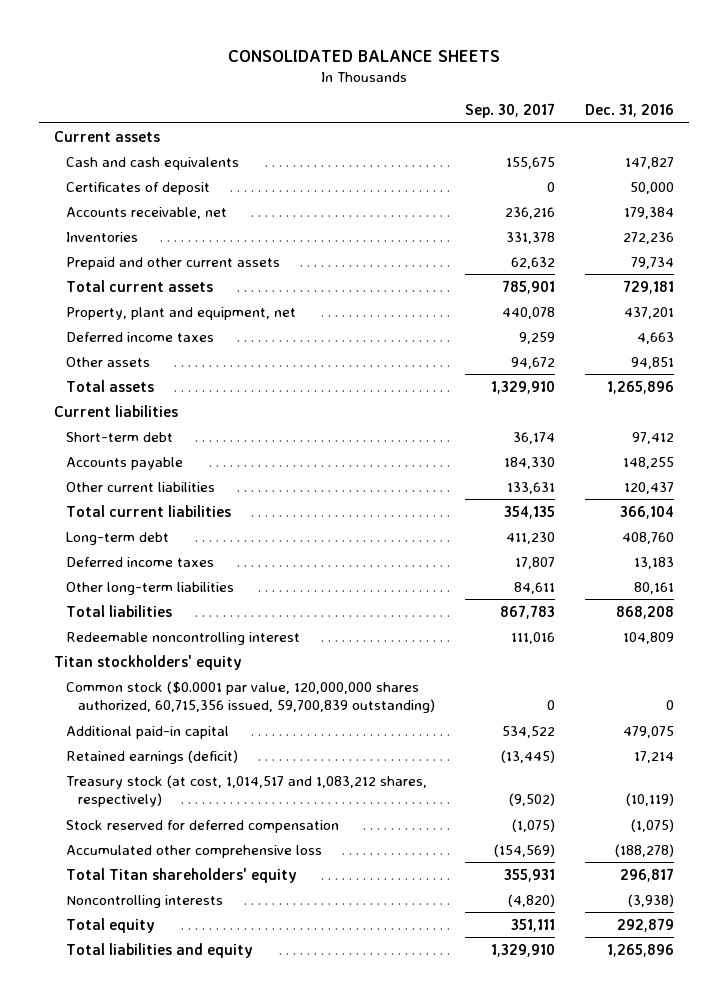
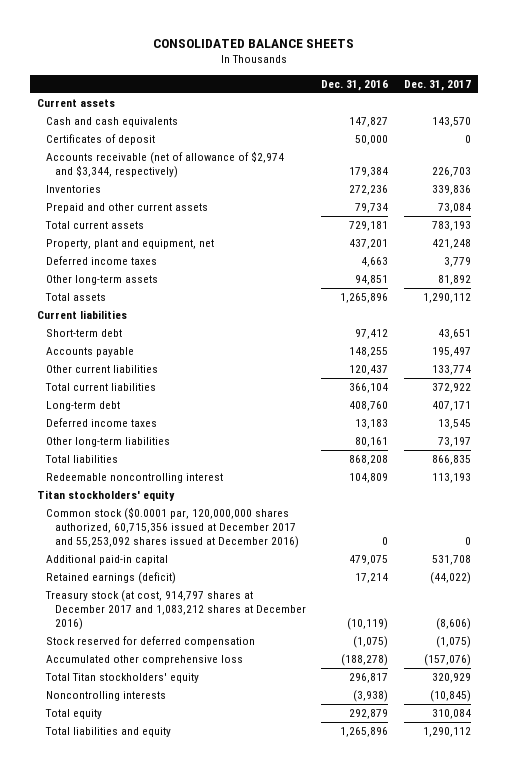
[465,103,556,119] Sep. 30, 2017 -> none
none -> [403,80,471,92] Dec. 31, 2017
[65,206,227,219] Accounts receivable, net -> [46,151,285,178] Accounts receivable (net of allowance of $2,974 and $3,344, respectively)
[65,356,150,367] Other assets -> [46,275,159,286] Other long-term assets
[65,680,435,714] Common stock ($0.0001 par value, 120,000,000 shares authorized, 60,715,356 issued, 59,700,839 outstanding) -> [46,507,300,548] Common stock ($0.0001 par, 120,000,000 shares authorized, 60,715,356 issued at December 2017 and 55,253,092 shares issued at December 2016)
[65,774,427,808] Treasury stock (at cost, 1,014,517 and 1,083,212 shares, respectively) -> [45,590,307,630] Treasury stock (at cost, 914,797 shares at December 2017 and 1,083,212 shares at December 2016)
[65,867,297,883] Total Titan shareholders' equity -> [45,673,200,684] Total Titan stockholders' equity

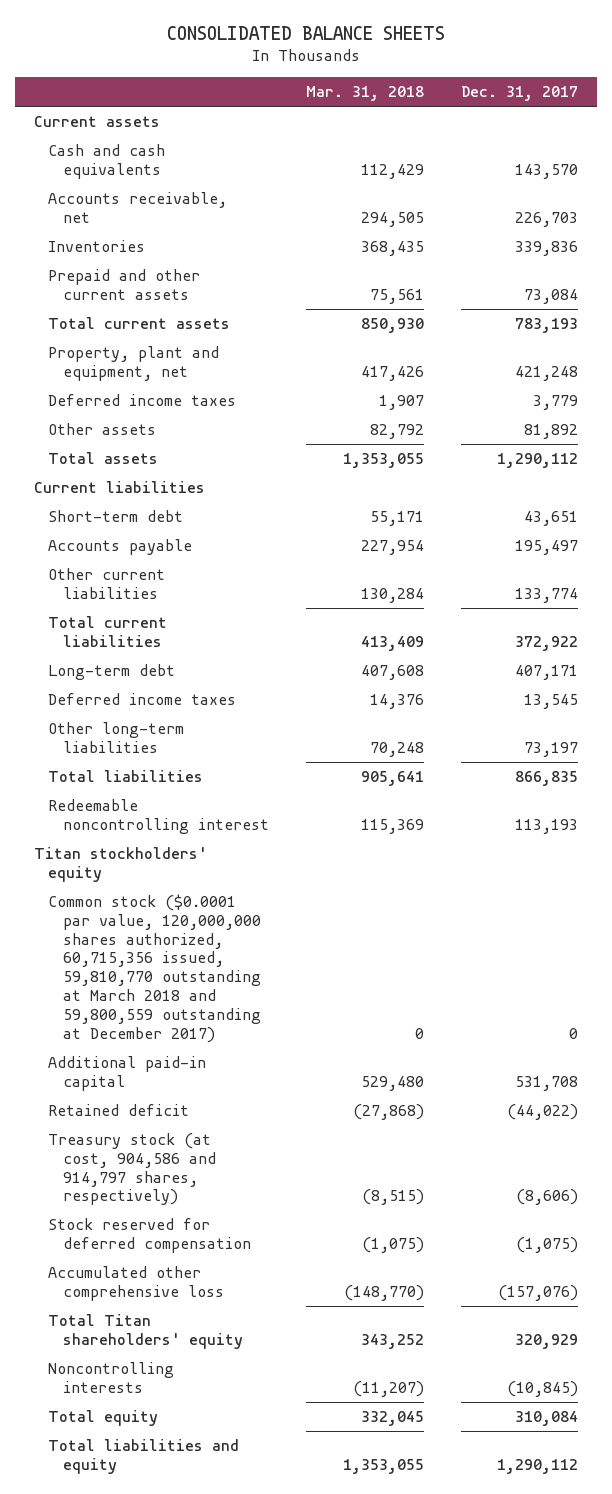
[321,80,389,92] Dec. 31, 2016 -> none
none -> [306,86,425,102] Mar. 31, 2018
[46,134,156,146] Certificates of deposit -> none
[46,151,285,178] Accounts receivable (net of allowance of $2,974 and $3,344, respectively) -> [48,191,228,223] Accounts receivable, net
[46,275,159,286] Other long-term assets -> [48,422,157,435] Other assets
[46,507,300,548] Common stock ($0.0001 par, 120,000,000 shares authorized, 60,715,356 issued at December 2017 and 55,253,092 shares issued at December 2016) -> [48,893,261,1043] Common stock ($0.0001 par value, 120,000,000 shares authorized, 60,715,356 issued, 59,810,770 outstanding at March 2018 and 59,800,559 outstanding at December 2017)
[46,572,177,585] Retained earnings (deficit) -> [48,1103,190,1116] Retained deficit
[45,590,307,630] Treasury stock (at cost, 914,797 shares at December 2017 and 1,083,212 shares at December 2016) -> [48,1132,216,1206] Treasury stock (at cost, 904,586 and 914,797 shares, respectively)
[45,673,200,684] Total Titan stockholders' equity -> [48,1313,243,1349] Total Titan shareholders' equity

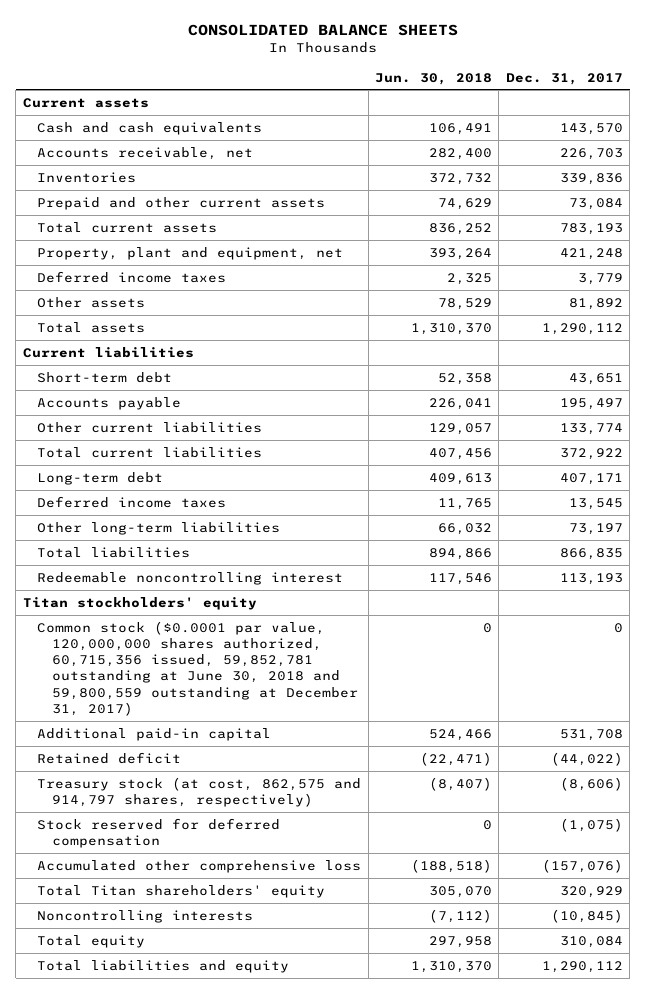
[306,86,425,102] Mar. 31, 2018 -> none
none -> [375,72,493,85] Jun. 30, 2018
[48,893,261,1043] Common stock ($0.0001 par value, 120,000,000 shares authorized, 60,715,356 issued, 59,810,770 outstanding at March 2018 and 59,800,559 outstanding at December 2017) -> [37,620,358,716] Common stock ($0.0001 par value, 120,000,000 shares authorized, 60,715,356 issued, 59,852,781 outstanding at June 30, 2018 and 59,800,559 outstanding at December 31, 2017)
[48,1132,216,1206] Treasury stock (at cost, 904,586 and 914,797 shares, respectively) -> [37,776,362,807] Treasury stock (at cost, 862,575 and 914,797 shares, respectively)

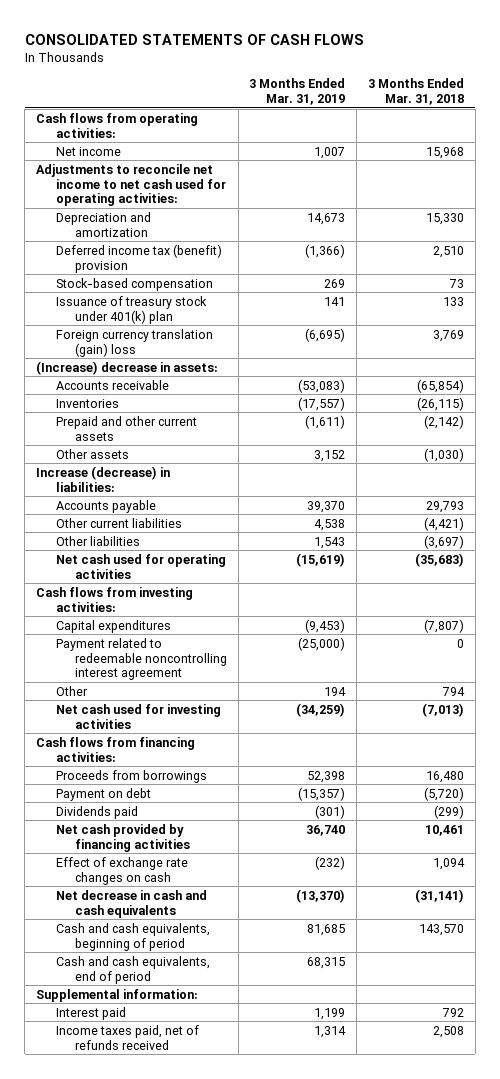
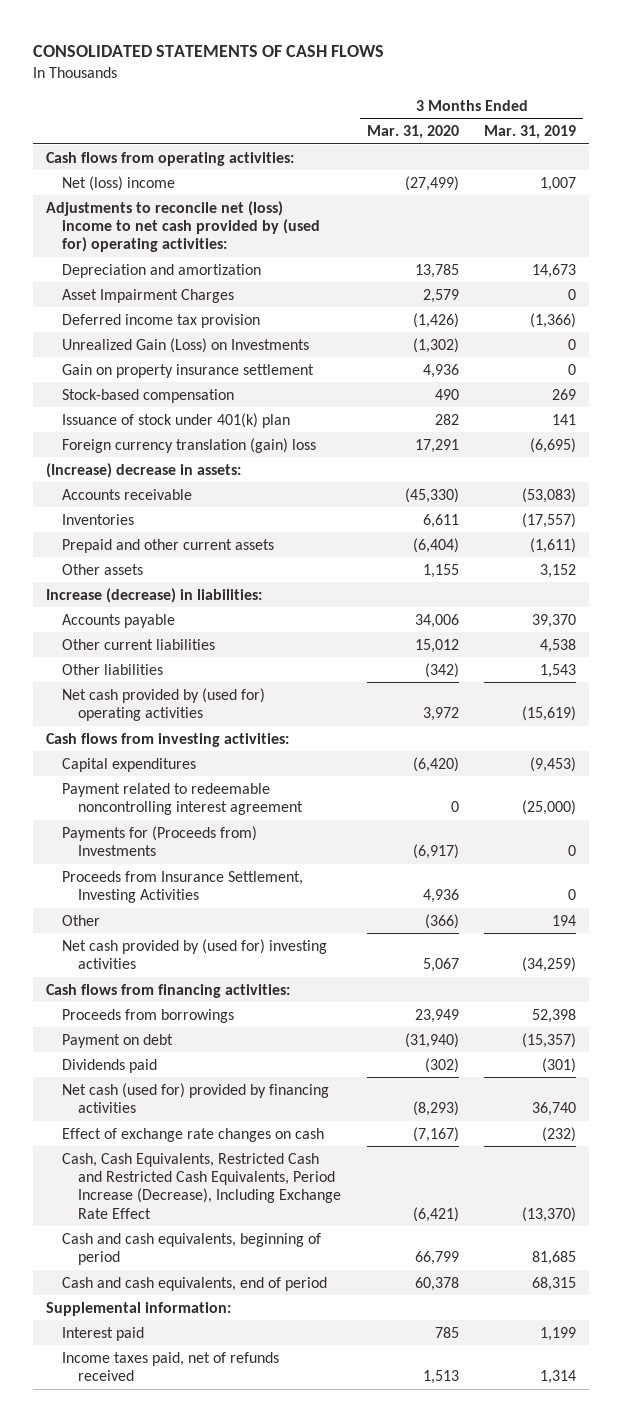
[367,78,464,105] 3 Months Ended Mar. 31, 2018 -> none
none -> [366,125,459,140] Mar. 31, 2020
[55,146,121,156] Net income -> [62,175,176,191] Net (loss) income
[36,163,226,207] Adjustments to reconcile net income to net cash used for operating activities: -> [46,200,321,253] Adjustments to reconcile net (loss) income to net cash provided by (used for) operating activities:
none -> [62,288,235,303] Asset Impairment Charges
[55,243,222,273] Deferred income tax (benefit) provision -> [62,313,261,328] Deferred income tax provision
none -> [62,337,310,353] Unrealized Gain (Loss) on Investments
none -> [62,363,315,378] Gain on property insurance settlement
[55,295,207,324] Issuance of treasury stock under 401(k) plan -> [62,412,291,428] Issuance of stock under 401(k) plan
[55,553,226,579] Net cash used for operating activities -> [62,687,266,721] Net cash provided by (used for) operating activities
none -> [62,825,258,856] Payments for (Proceeds from) Investments
none -> [62,870,304,903] Proceeds from Insurance Settlement, Investing Activities
[55,703,221,729] Net cash used for investing activities -> [62,938,328,969] Net cash provided by (used for) investing activities
[55,823,190,852] Net cash provided by financing activities -> [62,1082,330,1113] Net cash (used for) provided by financing activities
[55,889,207,918] Net decrease in cash and cash equivalents -> [62,1152,342,1219] Cash, Cash Equivalents, Restricted Cash and Restricted Cash Equivalents, Period Increase (Decrease), Including Exchange Rate Effect

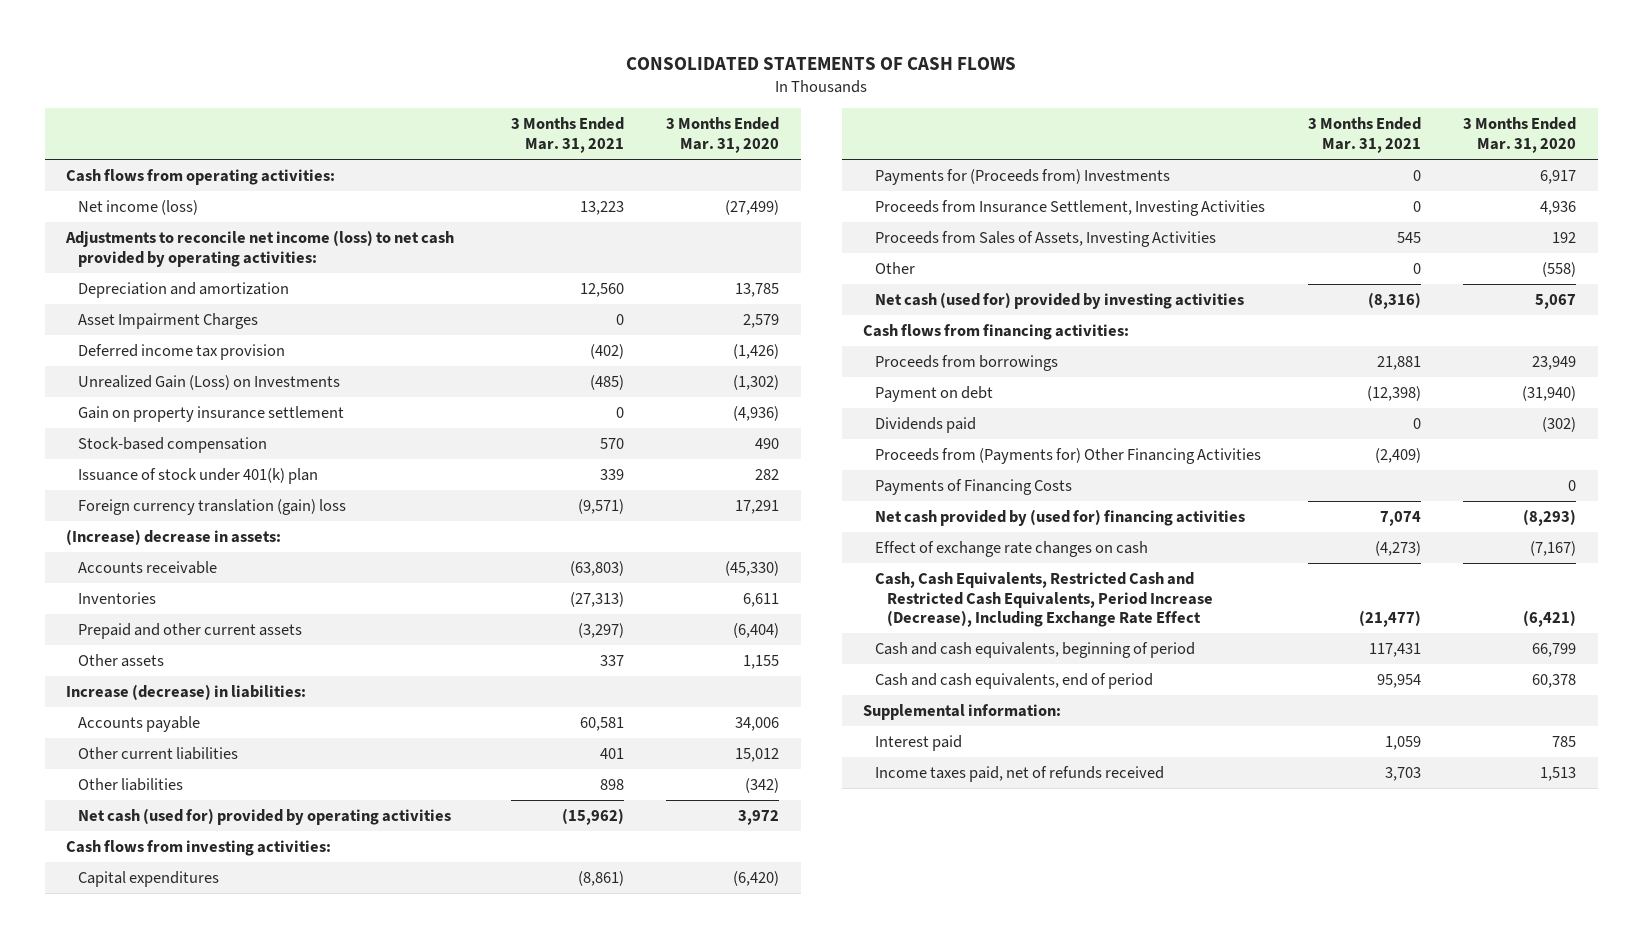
[484,125,577,140] Mar. 31, 2019 -> none
none -> [510,117,624,153] 3 Months Ended Mar. 31, 2021
[62,175,176,191] Net (loss) income -> [78,200,199,216] Net income (loss)
[46,200,321,253] Adjustments to reconcile net (loss) income to net cash provided by (used for) operating activities: -> [64,230,454,267] Adjustments to reconcile net income (loss) to net cash provided by operating activities:
[422,363,459,378] 4,936 -> [733,406,780,422] (4,936)
[62,687,266,721] Net cash provided by (used for) operating activities -> [78,808,452,826] Net cash (used for) provided by operating activities
[62,782,304,815] Payment related to redeemable noncontrolling interest agreement -> none
[412,843,459,859] (6,917) -> [1540,170,1577,185] 6,917
none -> [875,231,1217,248] Proceeds from Sales of Assets, Investing Activities
[424,913,459,929] (366) -> [1542,262,1577,278] (558)
[62,938,328,969] Net cash provided by (used for) investing activities -> [875,292,1245,310] Net cash (used for) provided by investing activities
none -> [875,448,1262,465] Proceeds from (Payments for) Other Financing Activities
none -> [875,479,1073,496] Payments of Financing Costs
[62,1082,330,1113] Net cash (used for) provided by financing activities -> [875,509,1246,527] Net cash provided by (used for) financing activities

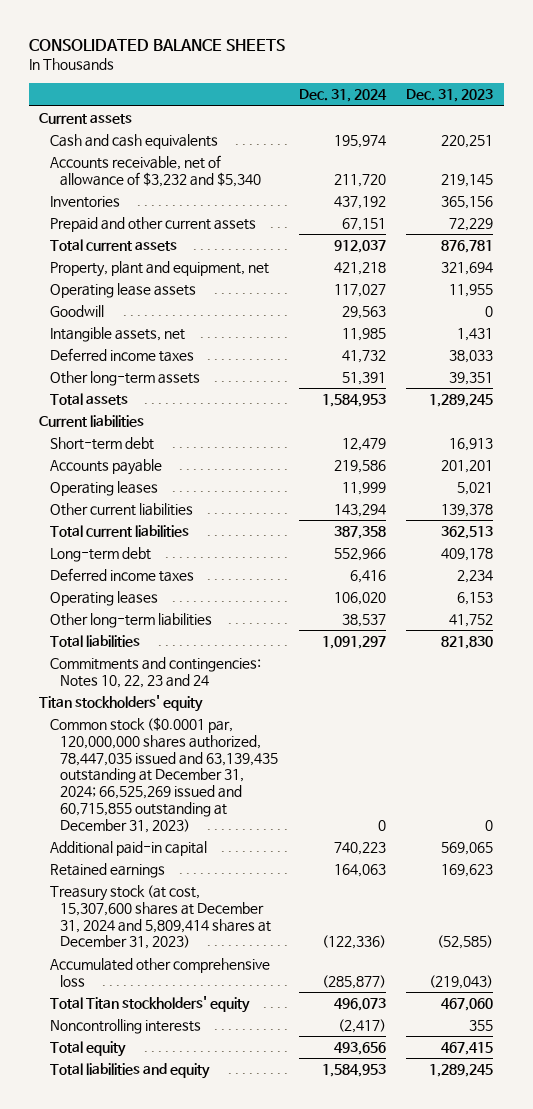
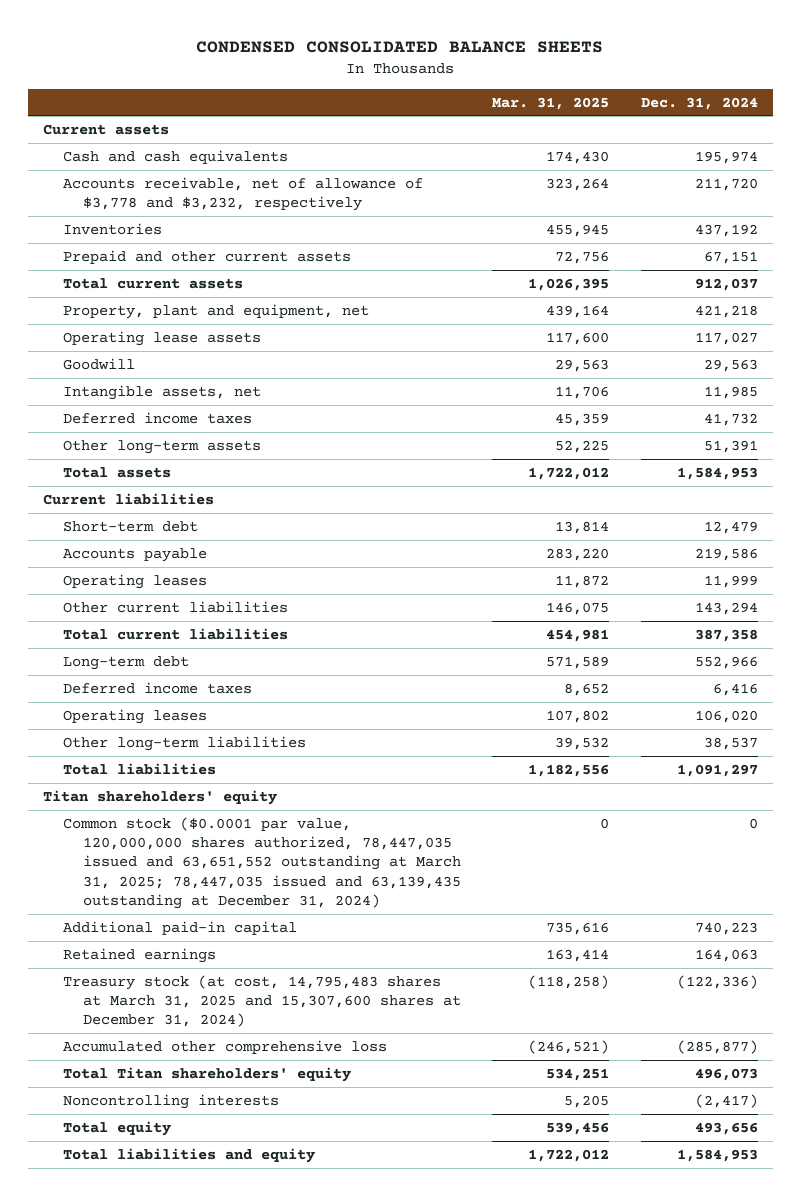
[29,38,286,51] CONSOLIDATED BALANCE SHEETS -> [196,40,604,53] CONDENSED CONSOLIDATED BALANCE SHEETS
[406,89,494,103] Dec. 31, 2023 -> none
none -> [492,96,610,110] Mar. 31, 2025
[49,155,261,187] Accounts receivable, net of allowance of $3,232 and $5,340 -> [63,176,424,212] Accounts receivable, net of allowance of $3,778 and $3,232, respectively
[49,657,261,688] Commitments and contingencies: Notes 10, 22, 23 and 24 -> none
[39,695,204,713] Titan stockholders' equity -> [43,789,278,805] Titan shareholders' equity
[49,717,278,833] Common stock ($0.0001 par, 120,000,000 shares authorized, 78,447,035 issued and 63,139,435 outstanding at December 31, 2024; 66,525,269 issued and 60,715,855 outstanding at December 31, 2023) -> [63,816,461,909] Common stock ($0.0001 par value, 120,000,000 shares authorized, 78,447,035 issued and 63,651,552 outstanding at March 31, 2025; 78,447,035 issued and 63,139,435 outstanding at December 31, 2024)
[49,885,271,950] Treasury stock (at cost, 15,307,600 shares at December 31, 2024 and 5,809,414 shares at December 31, 2023) -> [63,974,461,1028] Treasury stock (at cost, 14,795,483 shares at March 31, 2025 and 15,307,600 shares at December 31, 2024)
[49,996,250,1014] Total Titan stockholders' equity -> [63,1066,352,1082] Total Titan shareholders' equity

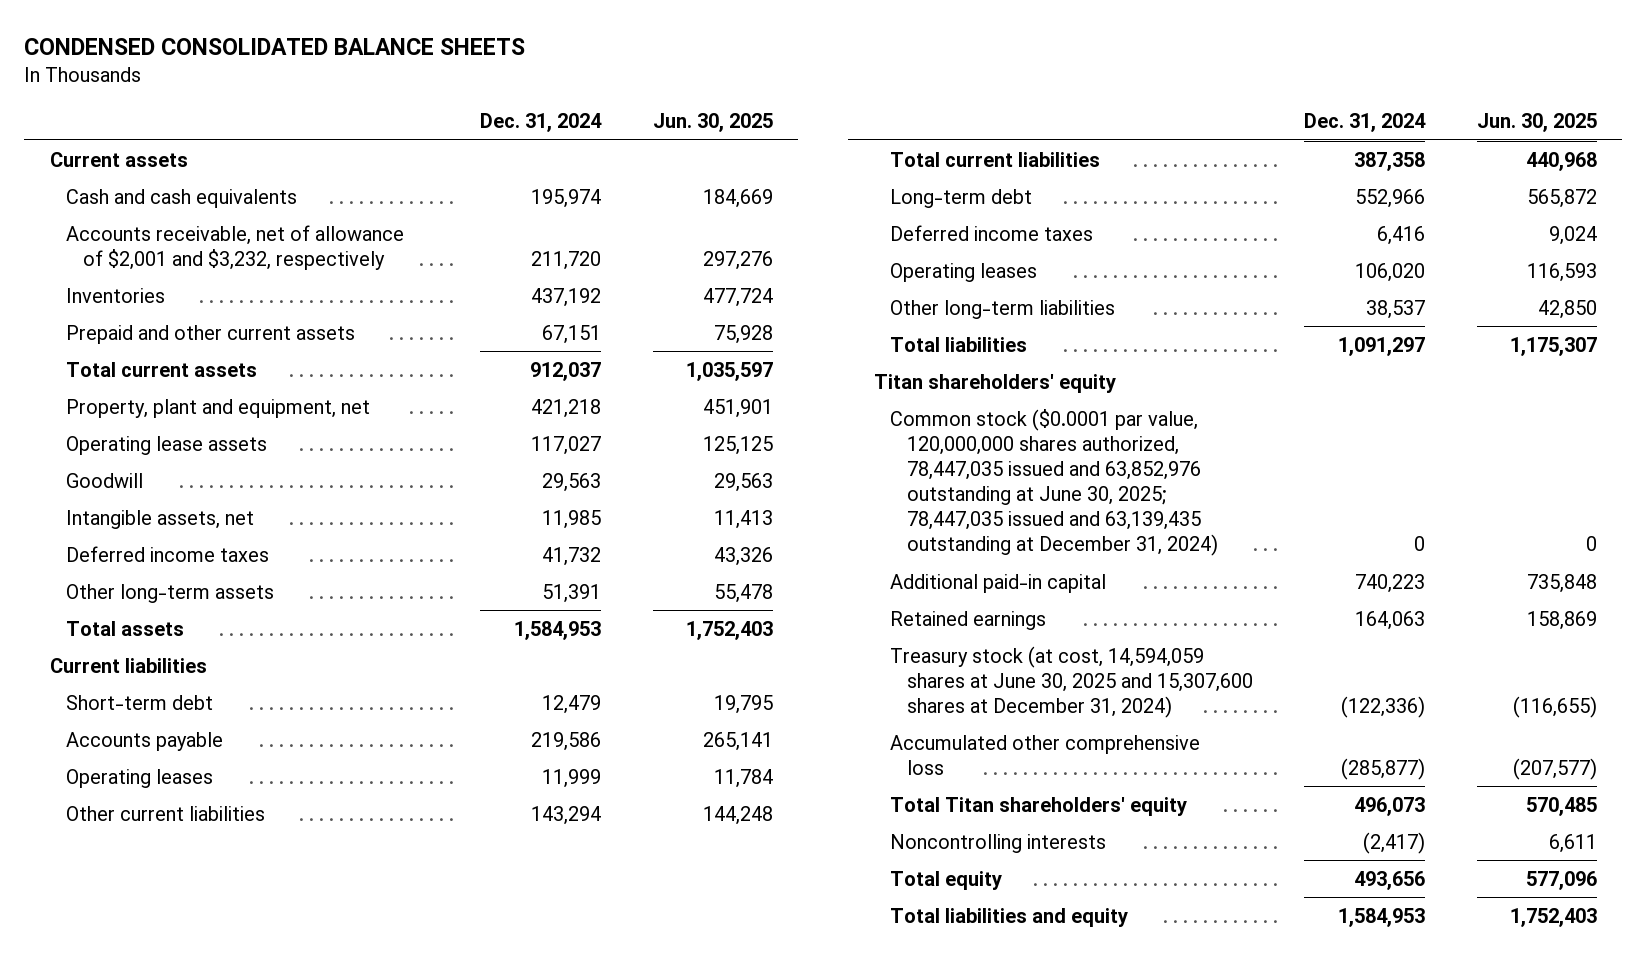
[492,96,610,110] Mar. 31, 2025 -> none
none -> [652,113,773,133] Jun. 30, 2025
[63,176,424,212] Accounts receivable, net of allowance of $3,778 and $3,232, respectively -> [66,224,405,270] Accounts receivable, net of allowance of $2,001 and $3,232, respectively
[63,816,461,909] Common stock ($0.0001 par value, 120,000,000 shares authorized, 78,447,035 issued and 63,651,552 outstanding at March 31, 2025; 78,447,035 issued and 63,139,435 outstanding at December 31, 2024) -> [890,408,1218,557] Common stock ($0.0001 par value, 120,000,000 shares authorized, 78,447,035 issued and 63,852,976 outstanding at June 30, 2025; 78,447,035 issued and 63,139,435 outstanding at December 31, 2024)
[63,974,461,1028] Treasury stock (at cost, 14,795,483 shares at March 31, 2025 and 15,307,600 shares at December 31, 2024) -> [890,645,1253,718] Treasury stock (at cost, 14,594,059 shares at June 30, 2025 and 15,307,600 shares at December 31, 2024)

